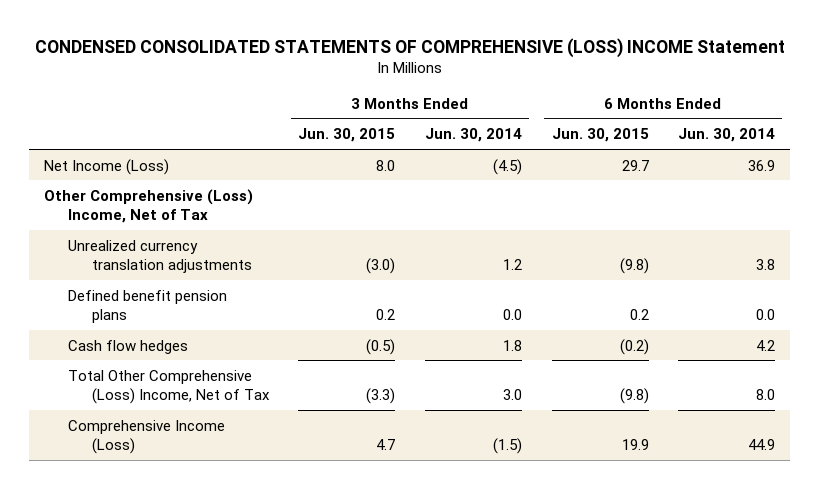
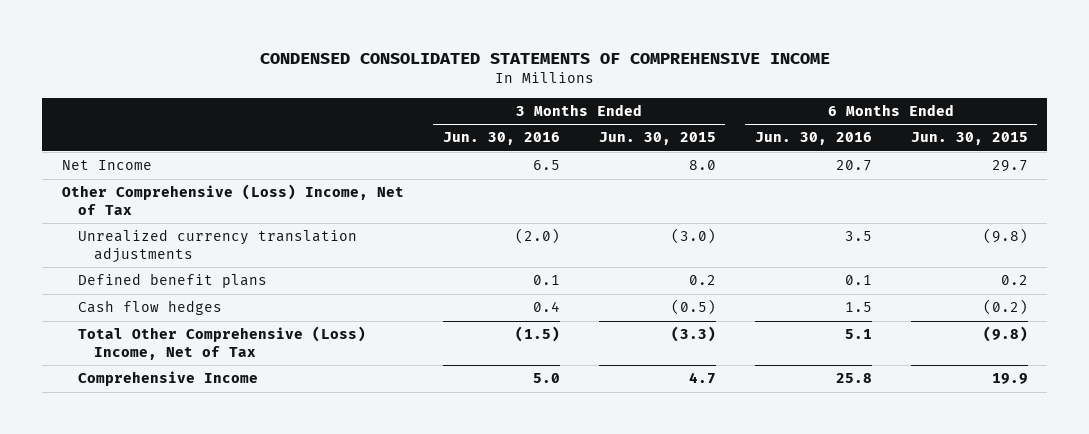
[34,37,785,58] CONDENSED CONSOLIDATED STATEMENTS OF COMPREHENSIVE (LOSS) INCOME Statement -> [259,53,830,65] CONDENSED CONSOLIDATED STATEMENTS OF COMPREHENSIVE INCOME
[424,128,522,143] Jun. 30, 2014 -> none
[678,128,776,143] Jun. 30, 2014 -> none
none -> [442,132,560,146] Jun. 30, 2016
none -> [754,132,872,146] Jun. 30, 2016
[44,158,170,175] Net Income (Loss) -> [61,160,152,171] Net Income
[68,289,228,324] Defined benefit pension plans -> [77,273,267,289] Defined benefit plans
[68,419,226,455] Comprehensive Income (Loss) -> [77,371,258,387] Comprehensive Income

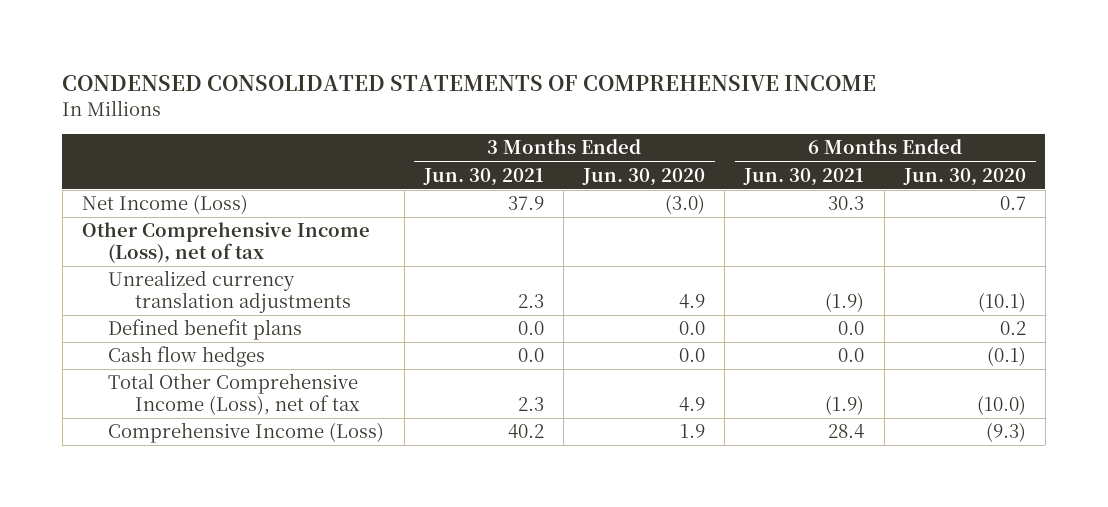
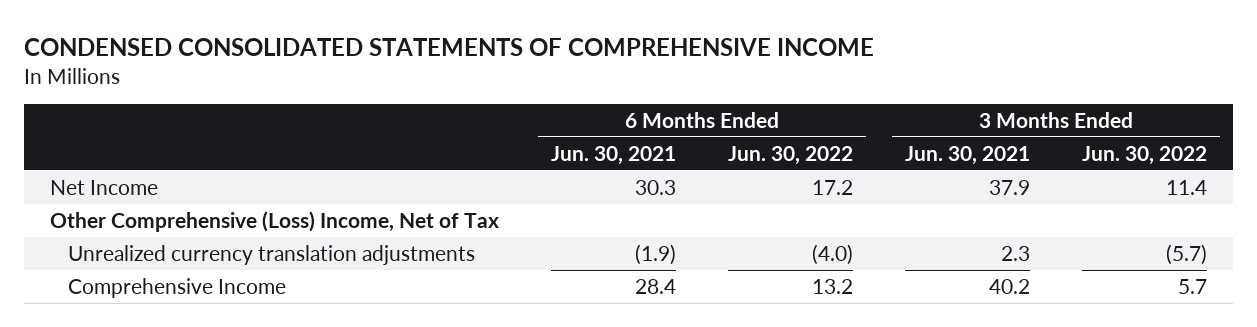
[582,167,706,186] Jun. 30, 2020 -> none
[902,167,1026,186] Jun. 30, 2020 -> none
none -> [728,145,854,165] Jun. 30, 2022
none -> [1082,145,1208,165] Jun. 30, 2022
[81,194,248,215] Net Income (Loss) -> [50,179,159,195] Net Income
[81,222,370,264] Other Comprehensive Income (Loss), net of tax -> [50,210,500,232] Other Comprehensive (Loss) Income, Net of Tax
[108,319,303,341] Defined benefit plans -> none
[108,346,266,368] Cash flow hedges -> none
[108,373,360,416] Total Other Comprehensive Income (Loss), net of tax -> none
[108,422,385,444] Comprehensive Income (Loss) -> [68,277,287,298] Comprehensive Income

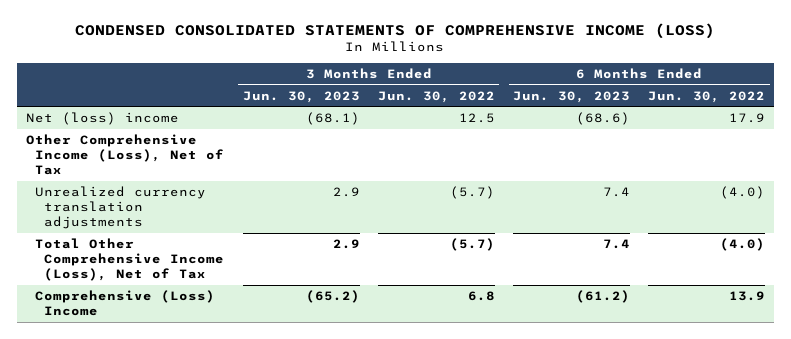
[24,38,875,57] CONDENSED CONSOLIDATED STATEMENTS OF COMPREHENSIVE INCOME -> [75,23,716,40] CONDENSED CONSOLIDATED STATEMENTS OF COMPREHENSIVE INCOME (LOSS)
[551,145,677,165] Jun. 30, 2021 -> none
[905,145,1031,165] Jun. 30, 2021 -> none
none -> [242,90,360,103] Jun. 30, 2023
none -> [513,90,631,103] Jun. 30, 2023
[50,179,159,195] Net Income -> [25,111,179,125] Net (loss) income
[812,179,854,195] 17.2 -> [729,112,766,123] 17.9
[1166,179,1208,195] 11.4 -> [458,112,495,123] 12.5
[50,210,500,232] Other Comprehensive (Loss) Income, Net of Tax -> [25,133,225,176] Other Comprehensive Income (Loss), Net of Tax
none -> [35,237,225,282] Total Other Comprehensive Income (Loss), Net of Tax
[68,277,287,298] Comprehensive Income -> [35,289,216,317] Comprehensive (Loss) Income
[812,278,854,294] 13.2 -> [729,290,766,301] 13.9
[1178,278,1208,294] 5.7 -> [467,290,495,301] 6.8

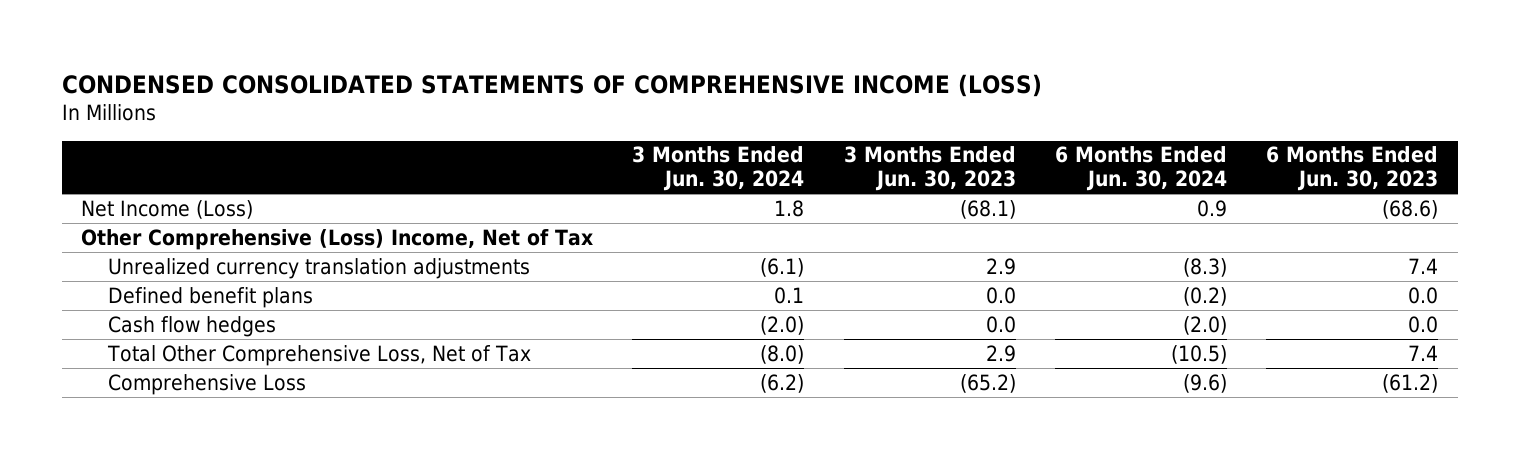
[377,90,495,103] Jun. 30, 2022 -> none
[648,90,766,103] Jun. 30, 2022 -> none
none -> [632,146,805,192] 3 Months Ended Jun. 30, 2024
none -> [1054,146,1227,192] 6 Months Ended Jun. 30, 2024
[25,111,179,125] Net (loss) income -> [81,199,254,219] Net Income (Loss)
[25,133,225,176] Other Comprehensive Income (Loss), Net of Tax -> [81,228,594,250] Other Comprehensive (Loss) Income, Net of Tax
none -> [108,286,314,308] Defined benefit plans
none -> [108,315,277,337] Cash flow hedges
[35,237,225,282] Total Other Comprehensive Income (Loss), Net of Tax -> [107,344,532,366] Total Other Comprehensive Loss, Net of Tax
[35,289,216,317] Comprehensive (Loss) Income -> [108,373,307,395] Comprehensive Loss

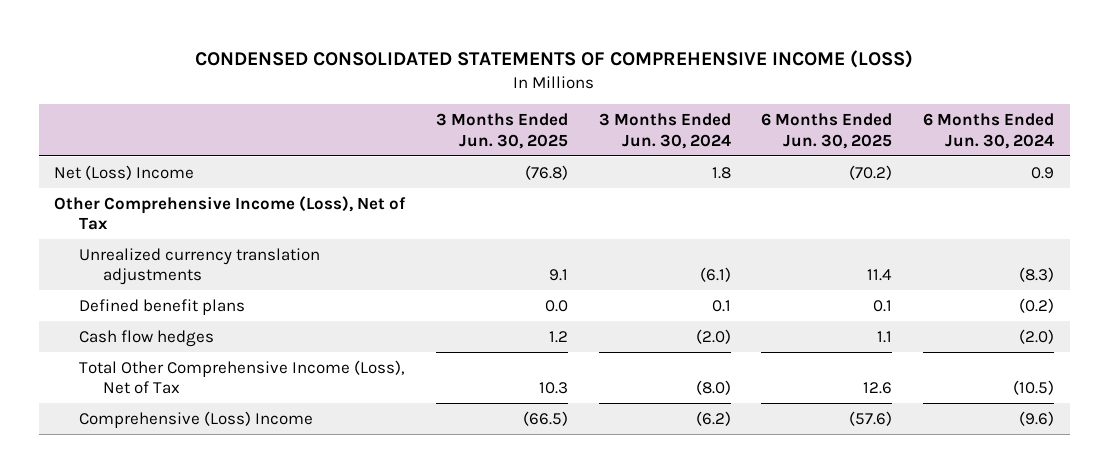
[843,146,1016,192] 3 Months Ended Jun. 30, 2023 -> none
[1265,146,1438,192] 6 Months Ended Jun. 30, 2023 -> none
none -> [436,113,569,149] 3 Months Ended Jun. 30, 2025
none -> [761,113,893,149] 6 Months Ended Jun. 30, 2025
[81,199,254,219] Net Income (Loss) -> [54,164,195,180] Net (Loss) Income
[81,228,594,250] Other Comprehensive (Loss) Income, Net of Tax -> [54,195,407,231] Other Comprehensive Income (Loss), Net of Tax
[107,344,532,366] Total Other Comprehensive Loss, Net of Tax -> [78,359,405,395] Total Other Comprehensive Income (Loss), Net of Tax
[108,373,307,395] Comprehensive Loss -> [78,410,313,428] Comprehensive (Loss) Income

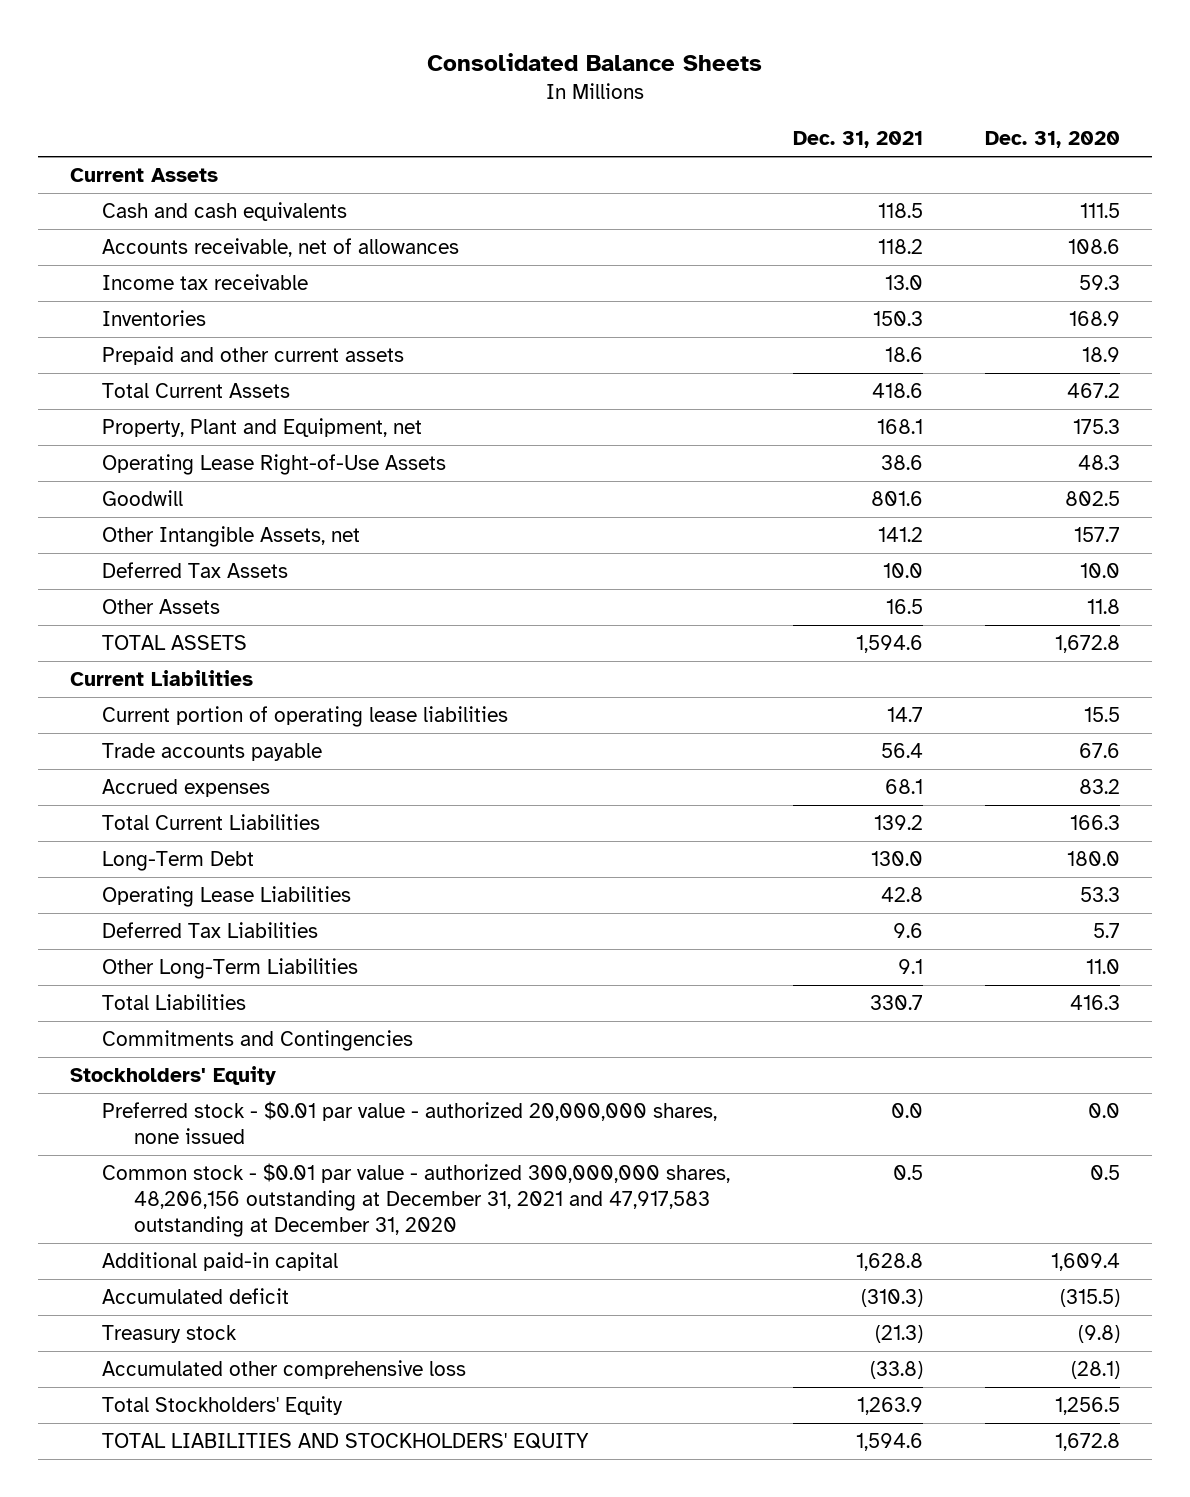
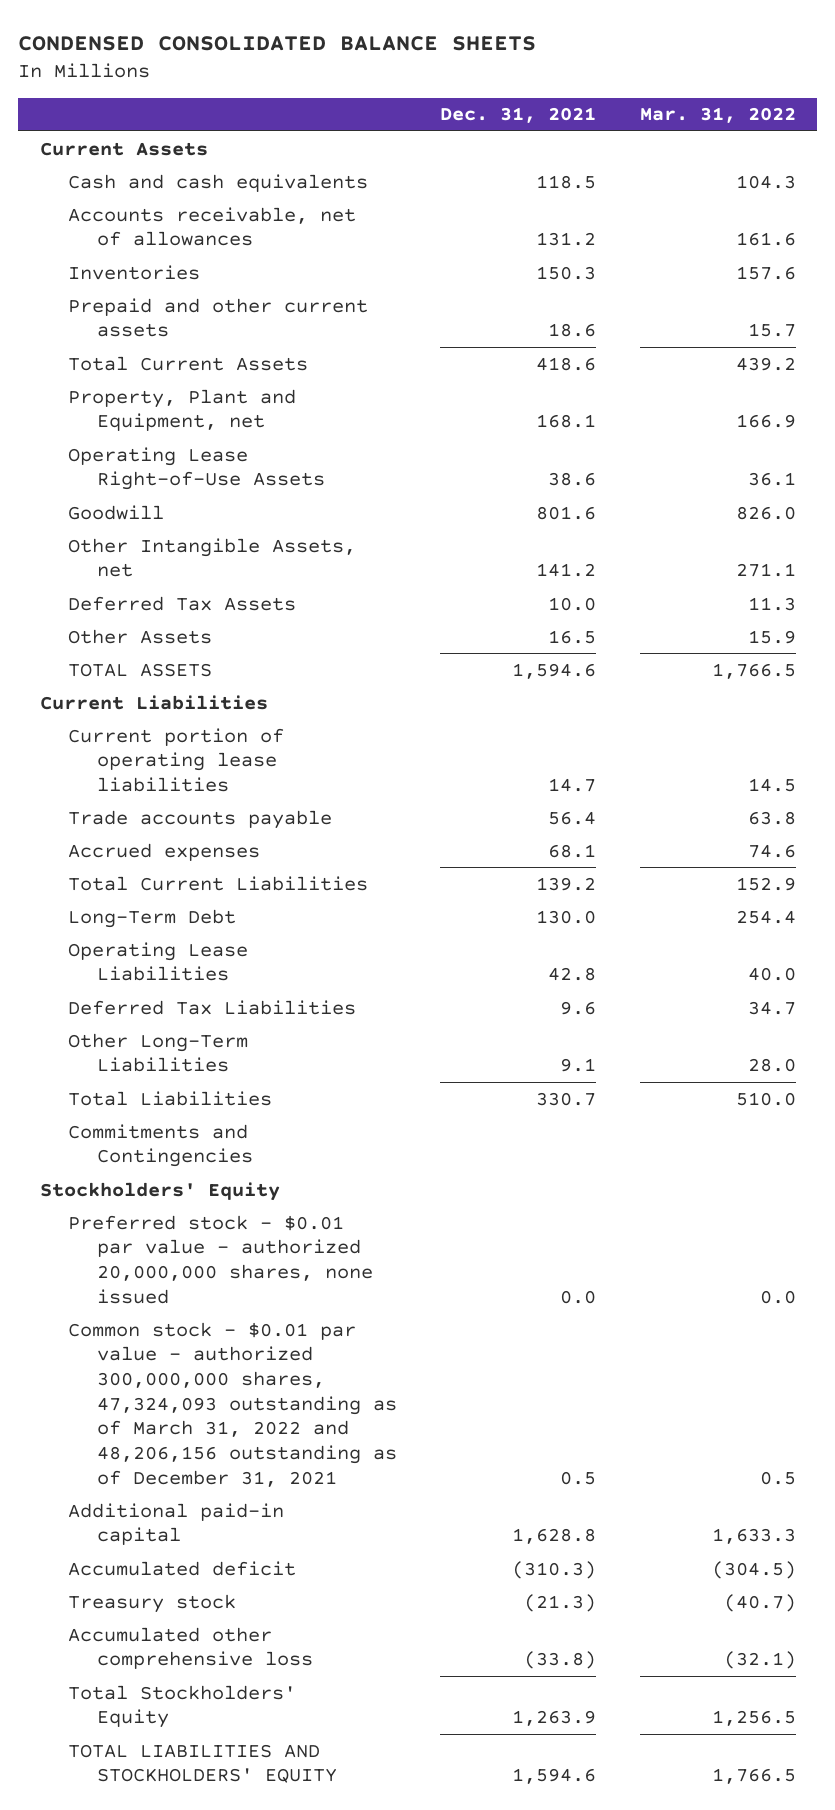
[427,52,763,71] Consolidated Balance Sheets -> [17,35,536,51] CONDENSED CONSOLIDATED BALANCE SHEETS
[985,131,1121,149] Dec. 31, 2020 -> none
none -> [639,107,796,124] Mar. 31, 2022
[101,274,308,291] Income tax receivable -> none
[877,239,923,255] 118.2 -> [536,232,597,247] 131.2
[101,1163,730,1237] Common stock - $0.01 par value - authorized 300,000,000 shares, 48,206,156 outstanding at December 31, 2021 and 47,917,583 outstanding at December 31, 2020 -> [68,1321,398,1487] Common stock - $0.01 par value - authorized 300,000,000 shares, 47,324,093 outstanding as of March 31, 2022 and 48,206,156 outstanding as of December 31, 2021

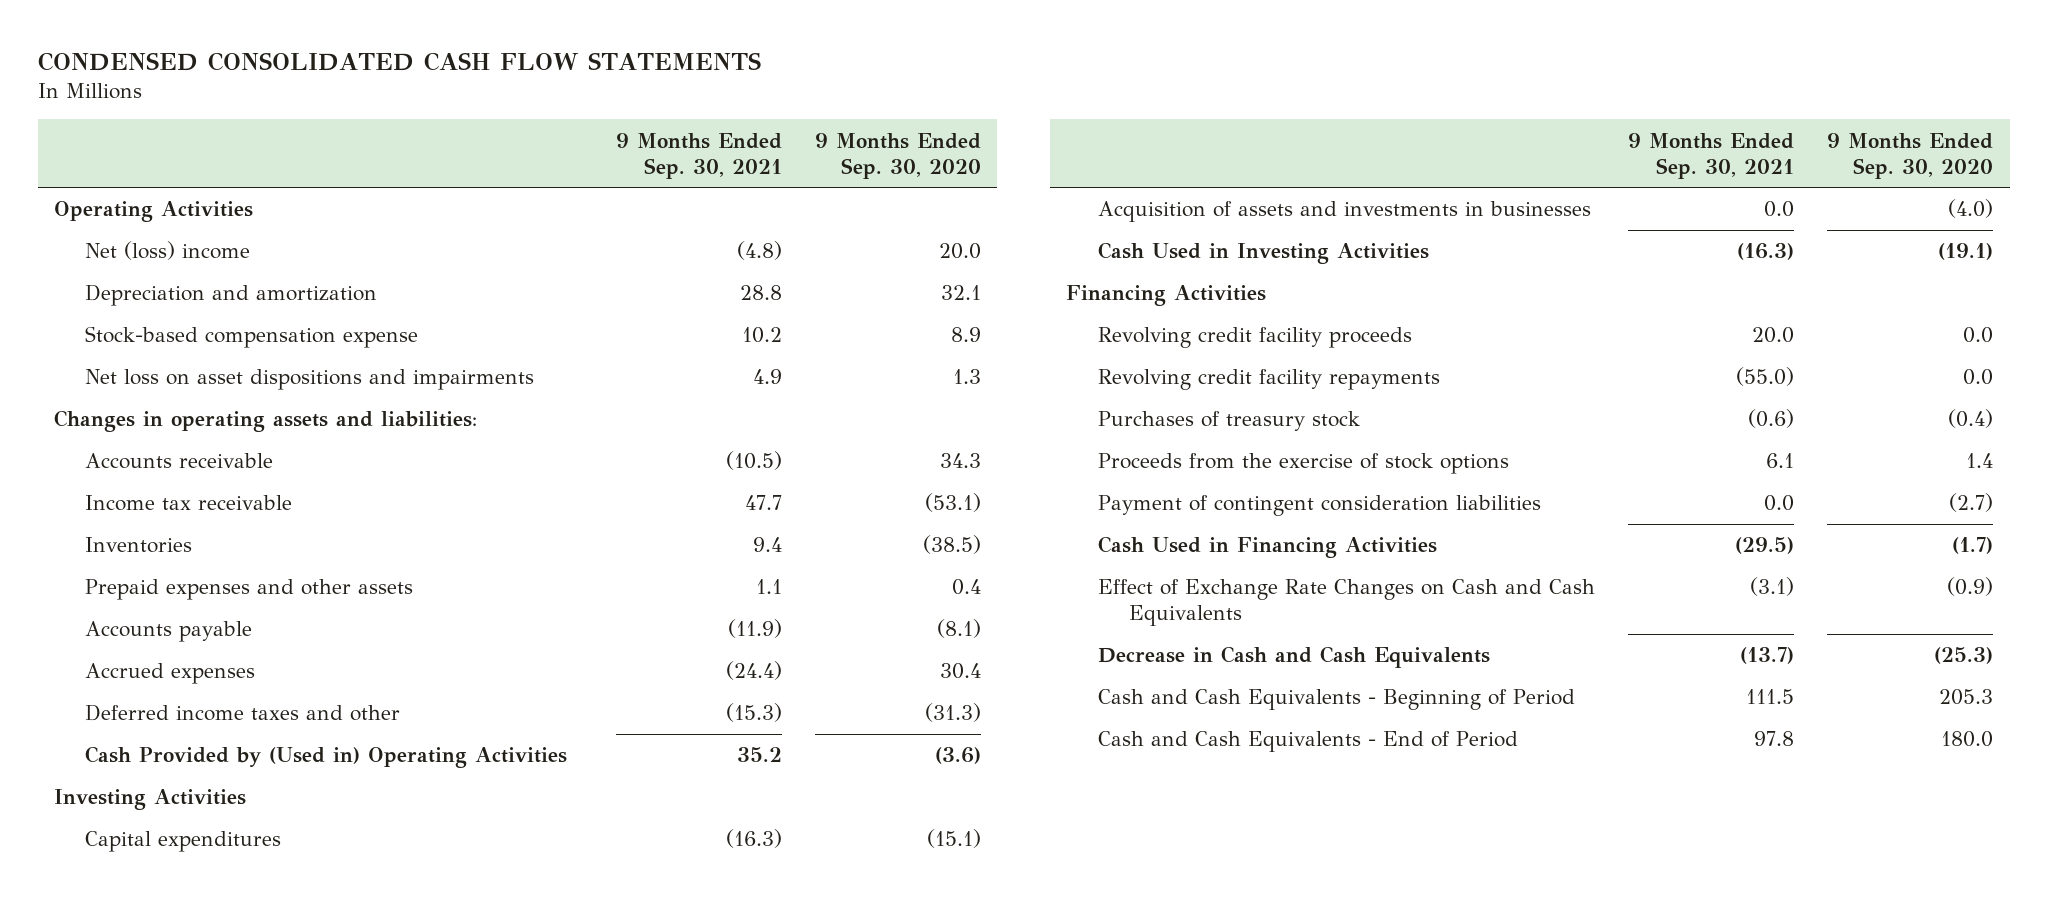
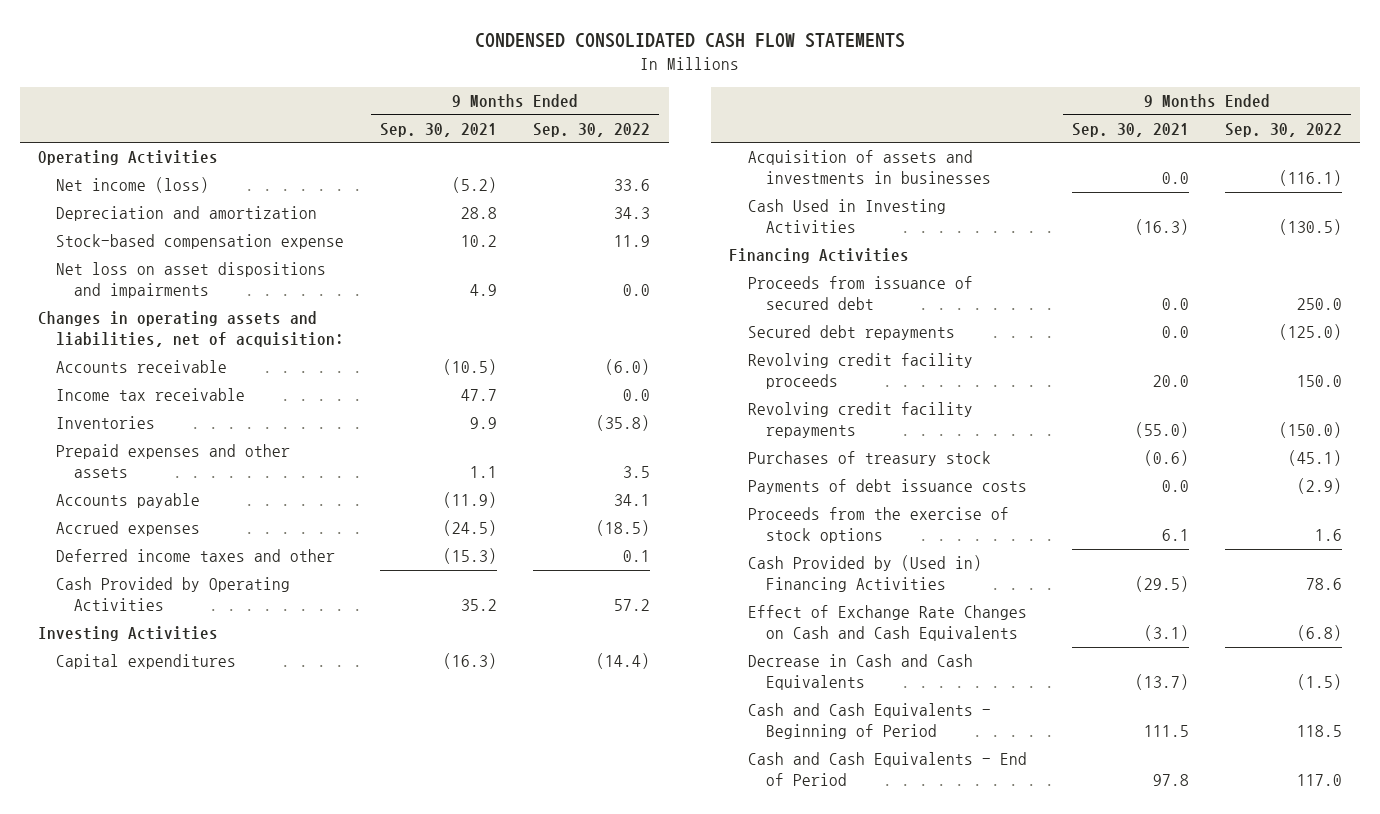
[814,132,981,179] 9 Months Ended Sep. 30, 2020 -> none
none -> [533,122,651,137] Sep. 30, 2022
[85,241,251,261] Net (loss) income -> [56,177,210,194] Net income (loss)
[736,241,782,261] (4.8) -> [452,177,498,194] (5.2)
[54,410,478,433] Changes in operating assets and liabilities: -> [37,311,345,348] Changes in operating assets and liabilities, net of acquisition:
[752,537,782,553] 9.4 -> [470,417,498,430] 9.9
[725,661,782,681] (24.4) -> [443,520,498,537] (24.5)
[85,746,568,769] Cash Provided by (Used in) Operating Activities -> [56,577,291,612] Cash Provided by Operating Activities
none -> [747,276,973,311] Proceeds from issuance of secured debt
none -> [747,325,955,341] Secured debt repayments
none -> [747,479,1027,495] Payments of debt issuance costs
[1097,495,1541,517] Payment of contingent consideration liabilities -> none
[1097,536,1437,559] Cash Used in Financing Activities -> [747,555,982,593] Cash Provided by (Used in) Financing Activities

